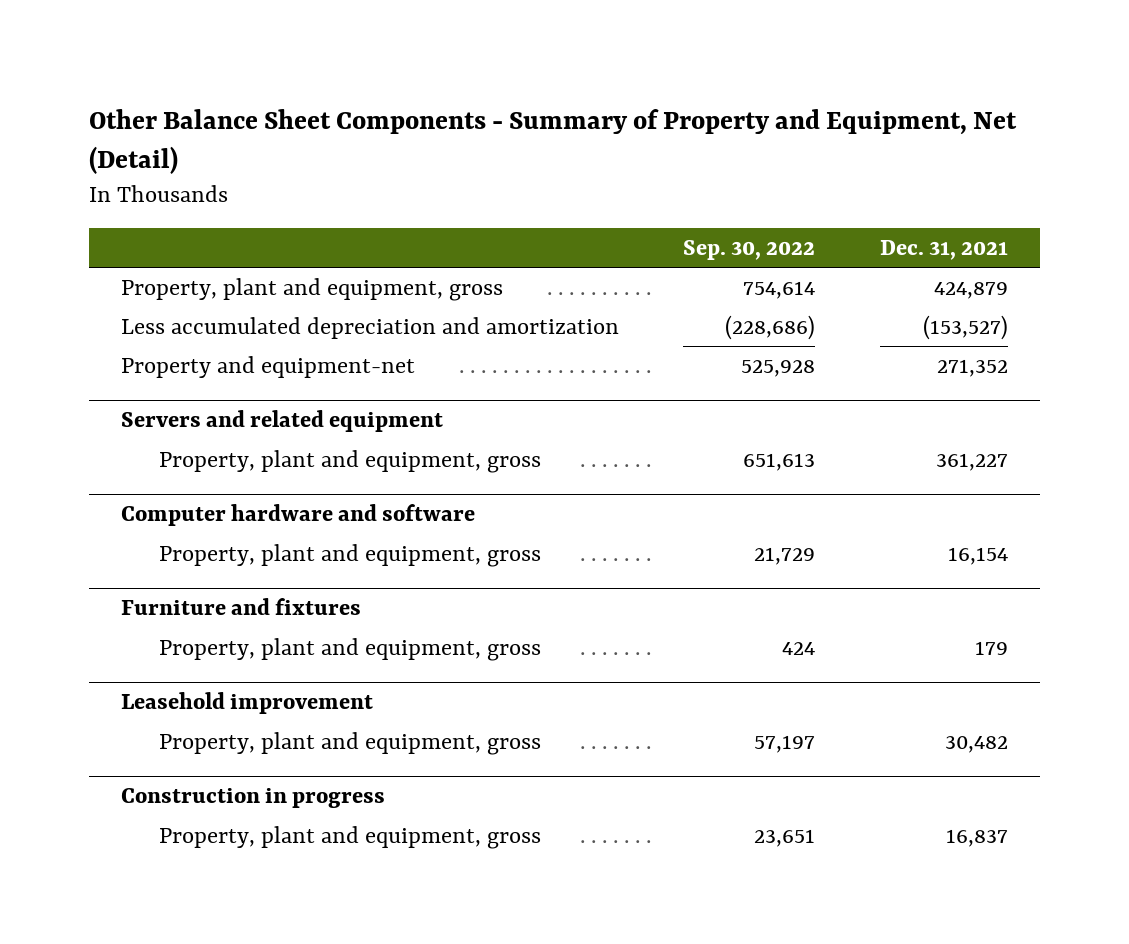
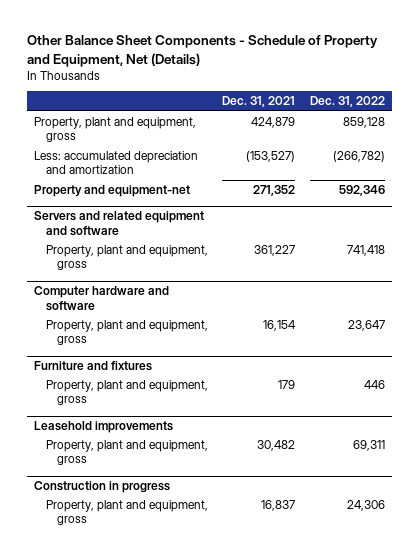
[88,108,1017,175] Other Balance Sheet Components - Summary of Property and Equipment, Net (Detail) -> [27,35,379,67] Other Balance Sheet Components - Schedule of Property and Equipment, Net (Details)
[683,239,816,260] Sep. 30, 2022 -> none
none -> [309,96,385,108] Dec. 31, 2022
[121,316,620,339] Less accumulated depreciation and amortization -> [34,150,199,175] Less: accumulated depreciation and amortization
[121,410,444,433] Servers and related equipment -> [34,211,205,236] Servers and related equipment and software
[121,692,374,715] Leasehold improvement -> [34,421,174,434] Leasehold improvements

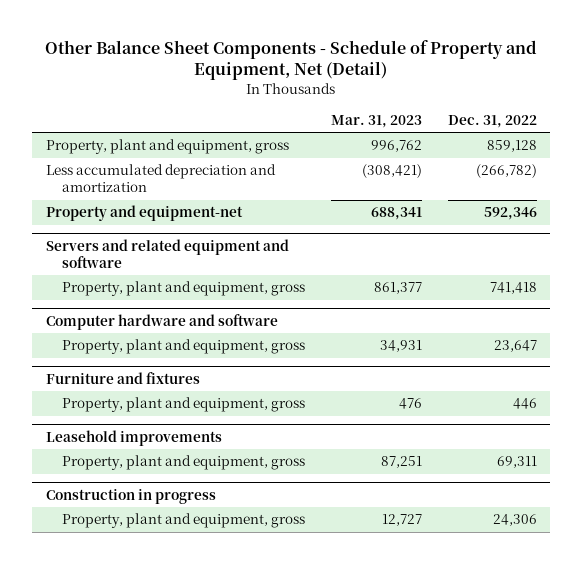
[27,35,379,67] Other Balance Sheet Components - Schedule of Property and Equipment, Net (Details) -> [45,39,538,81] Other Balance Sheet Components - Schedule of Property and Equipment, Net (Detail)
[222,96,296,108] Dec. 31, 2021 -> none
none -> [331,114,423,128] Mar. 31, 2023
[34,150,199,175] Less: accumulated depreciation and amortization -> [45,164,276,193] Less accumulated depreciation and amortization

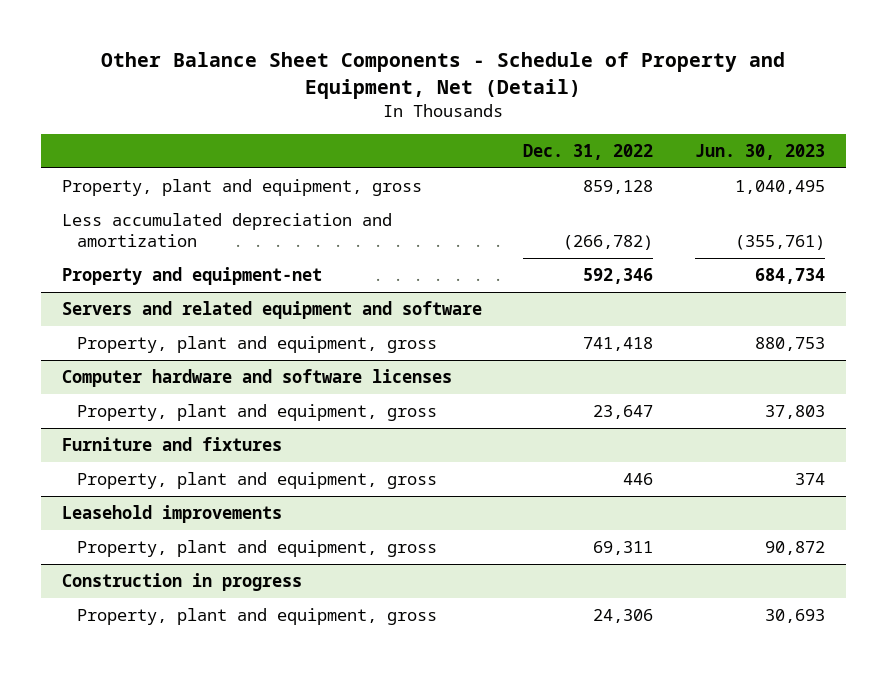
[331,114,423,128] Mar. 31, 2023 -> none
none -> [695,143,826,160] Jun. 30, 2023
[45,313,278,330] Computer hardware and software -> [61,368,452,387] Computer hardware and software licenses

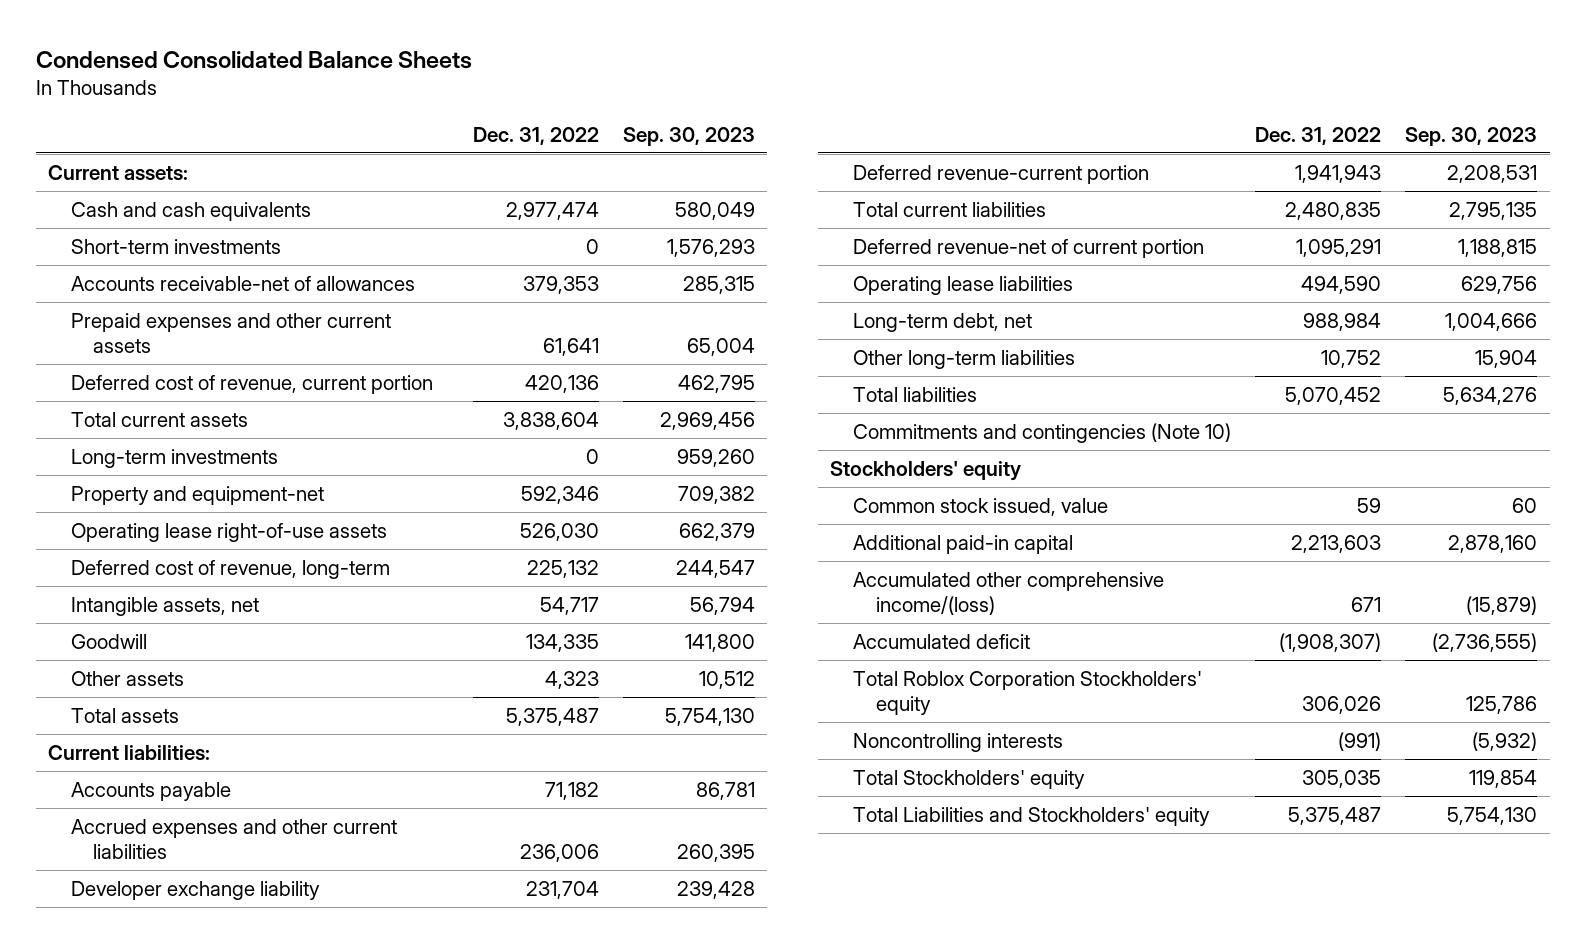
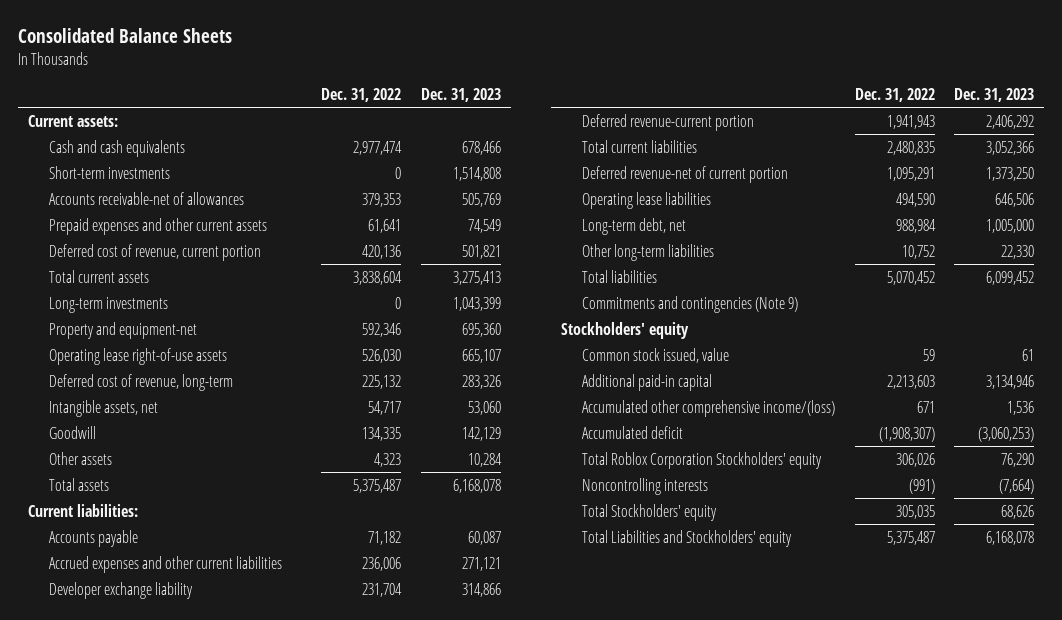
[35,50,472,69] Condensed Consolidated Balance Sheets -> [17,28,232,44] Consolidated Balance Sheets
[623,126,756,146] Sep. 30, 2023 -> none
none -> [420,87,501,102] Dec. 31, 2023
[853,423,1232,444] Commitments and contingencies (Note 10) -> [582,295,799,313] Commitments and contingencies (Note 9)

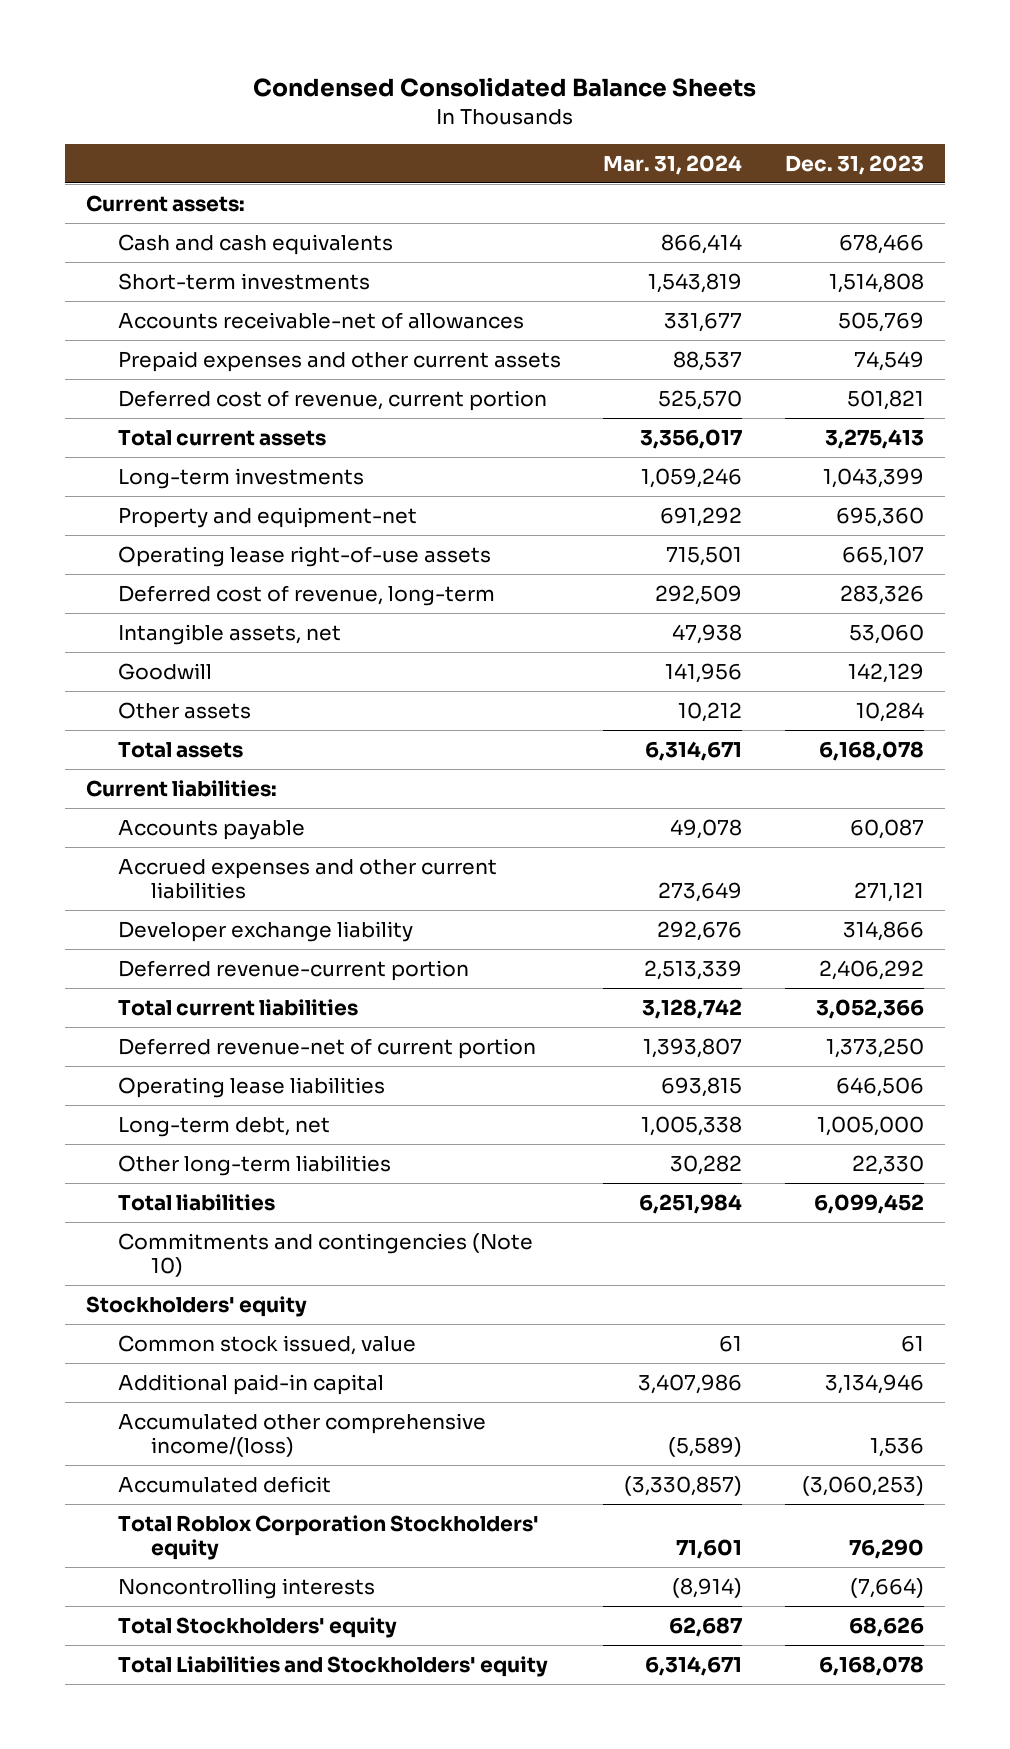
[17,28,232,44] Consolidated Balance Sheets -> [252,77,756,98] Condensed Consolidated Balance Sheets
[321,87,402,102] Dec. 31, 2022 -> none
none -> [603,154,743,175] Mar. 31, 2024
[582,295,799,313] Commitments and contingencies (Note 9) -> [118,1232,534,1277] Commitments and contingencies (Note 10)

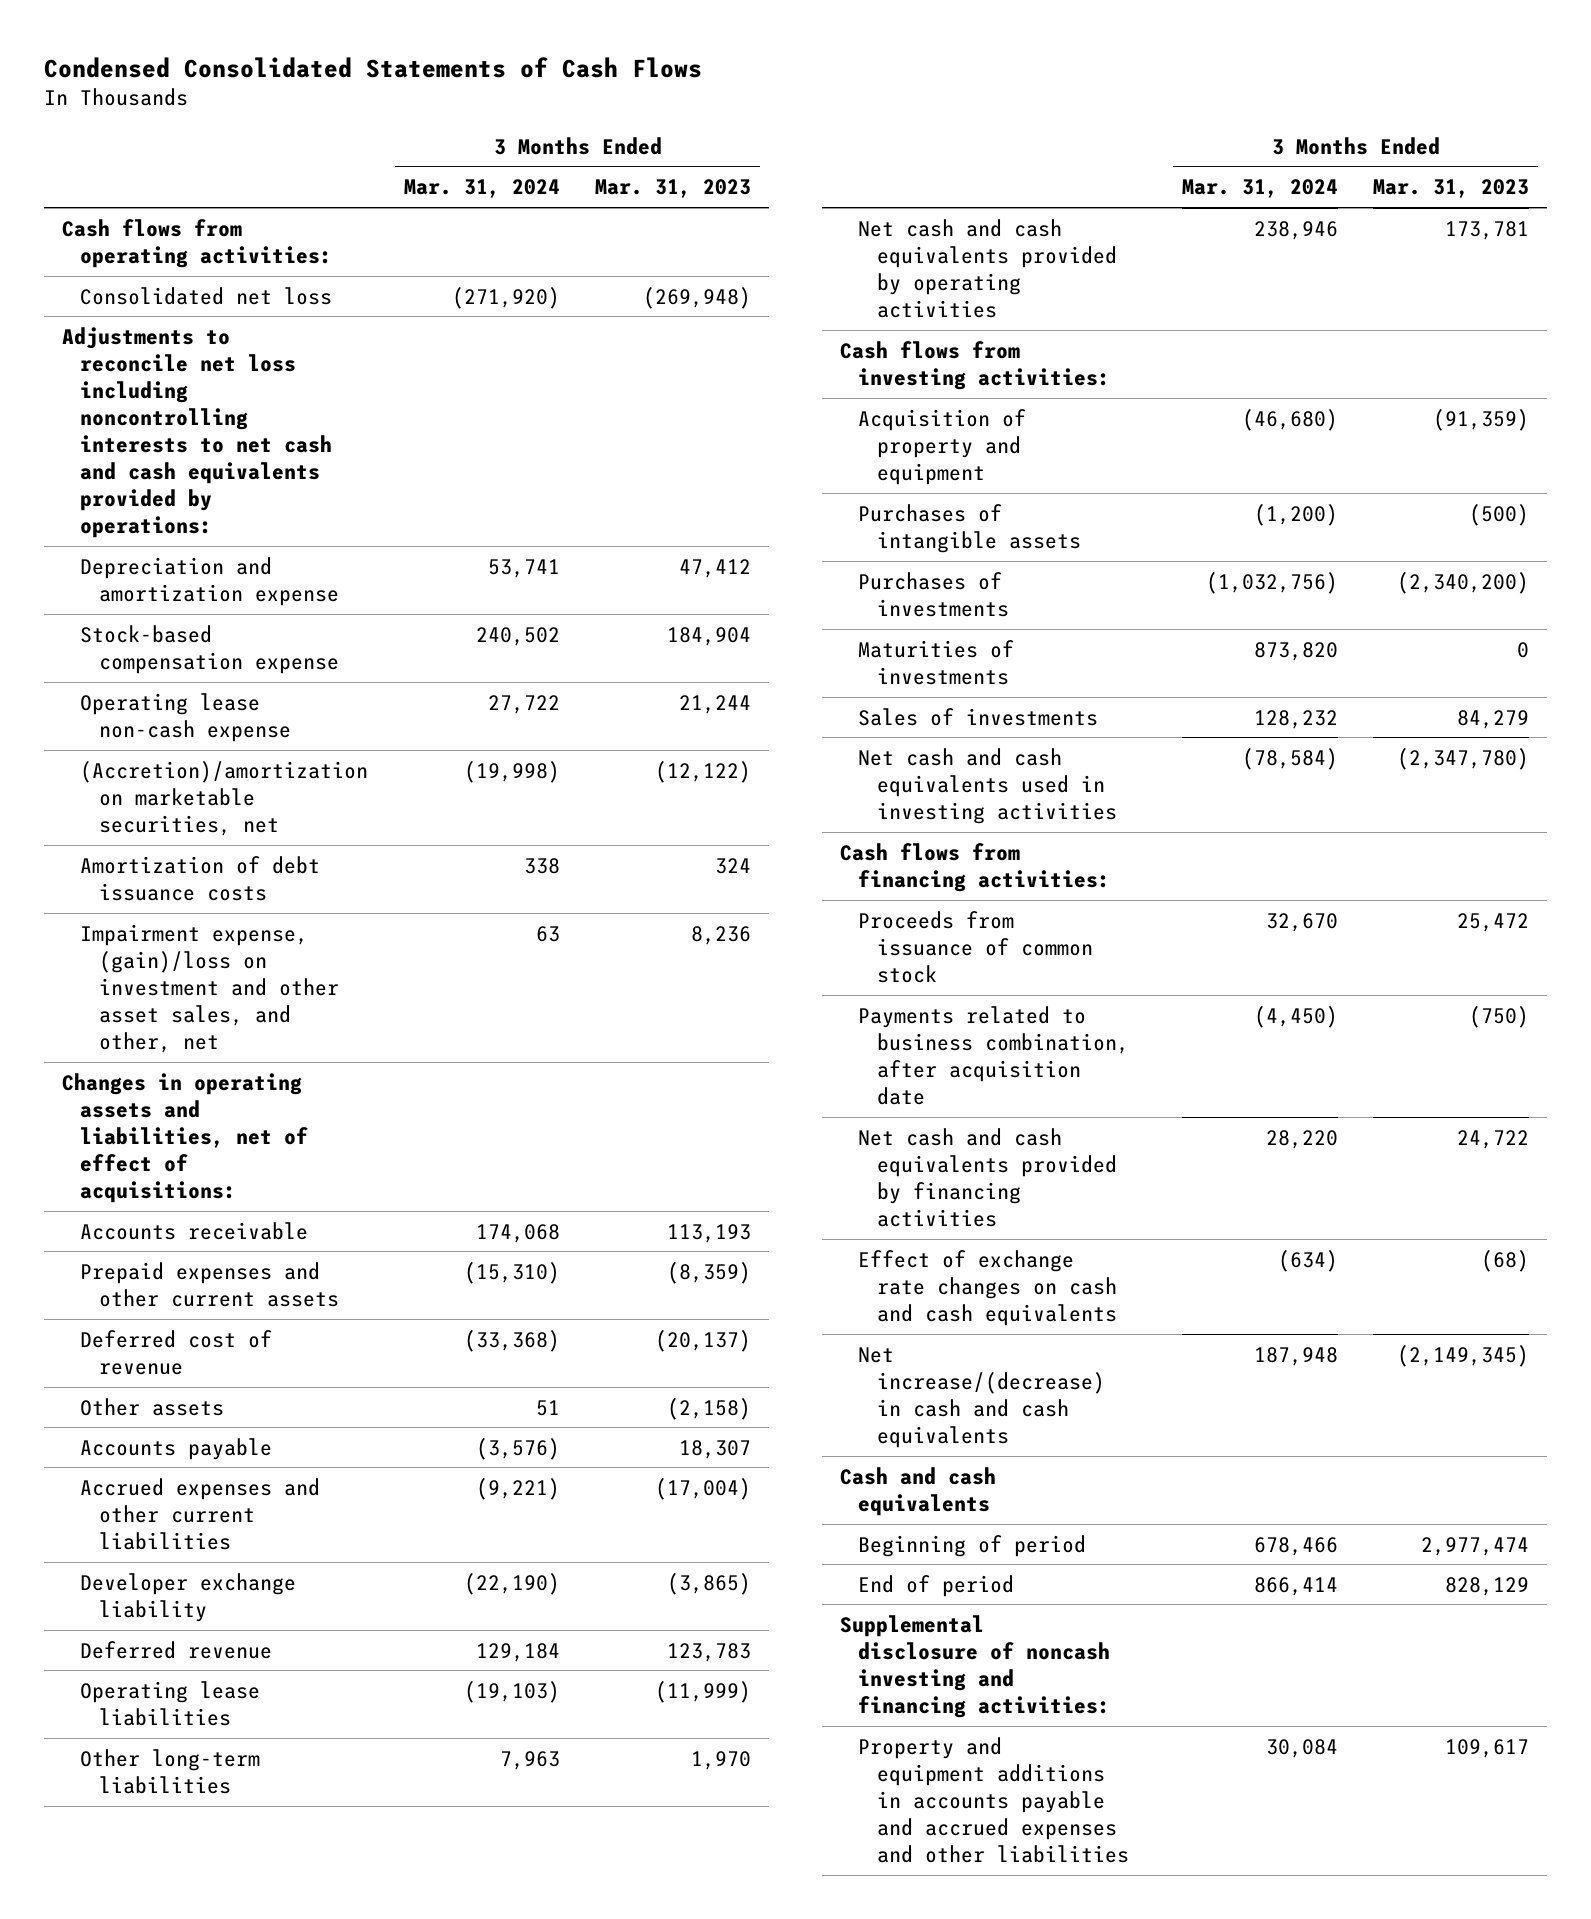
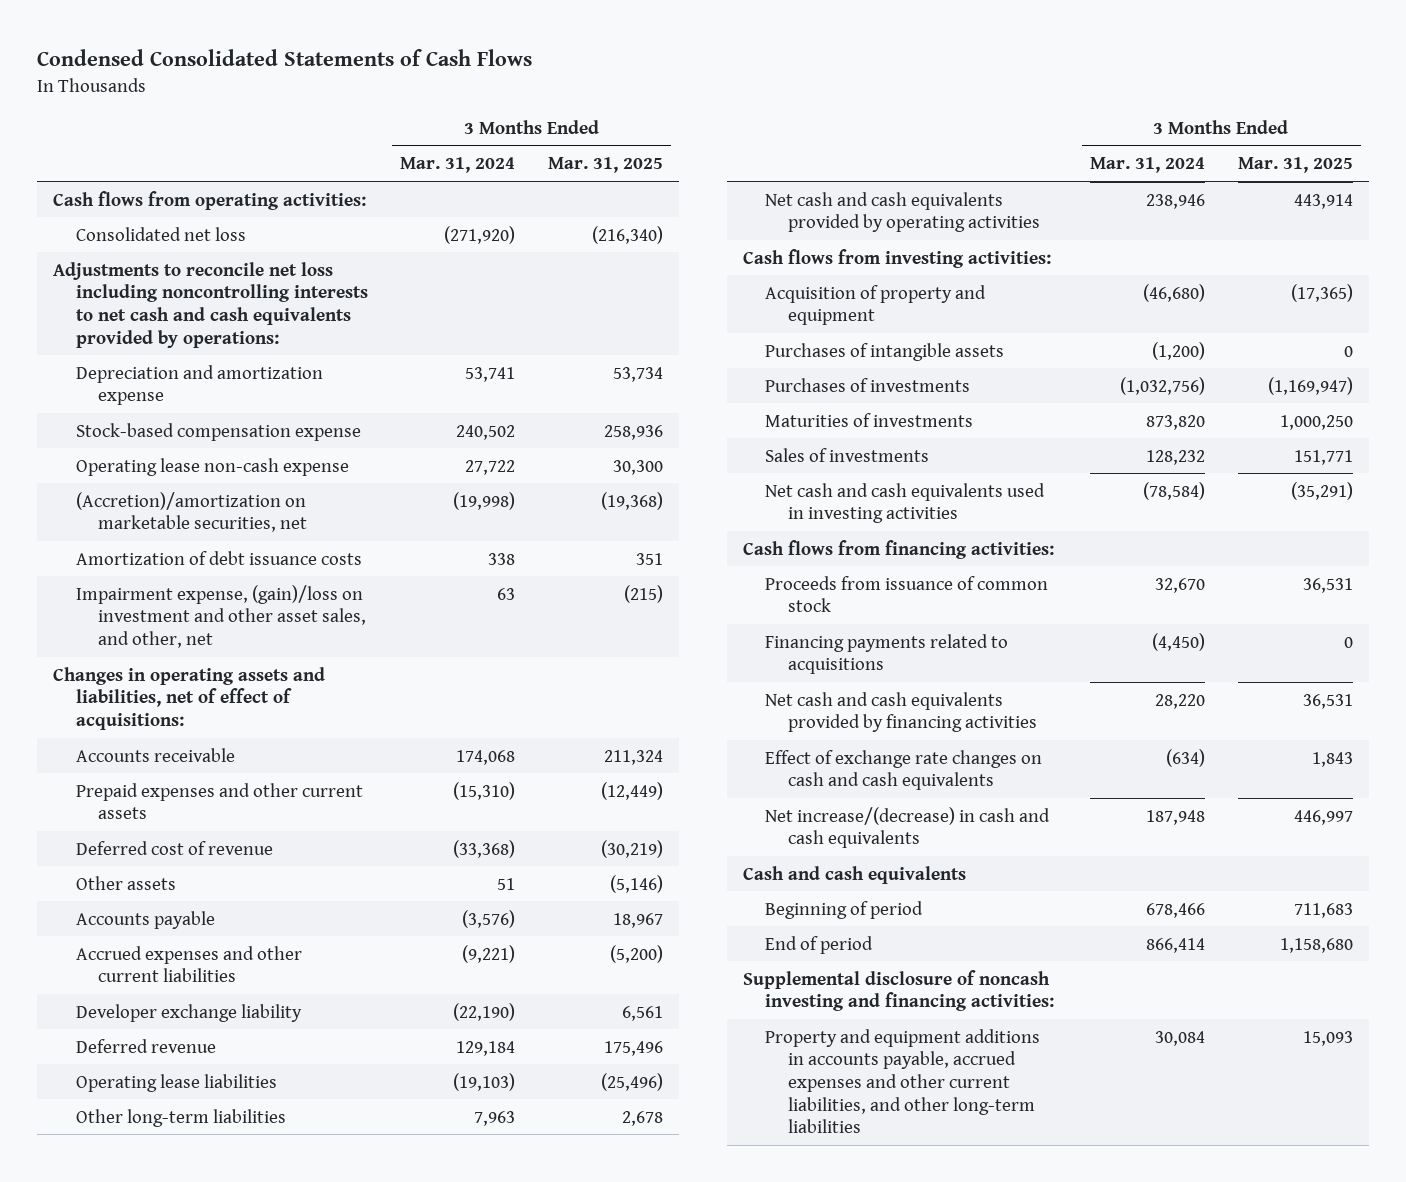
[595,179,752,199] Mar. 31, 2023 -> none
none -> [547,157,663,174] Mar. 31, 2025
[858,1005,1130,1105] Payments related to business combination, after acquisition date -> [765,633,1009,675] Financing payments related to acquisitions
[858,1736,1130,1864] Property and equipment additions in accounts payable and accrued expenses and other liabilities -> [765,1028,1041,1134] Property and equipment additions in accounts payable, accrued expenses and other current liabilities, and other long-term liabilities

